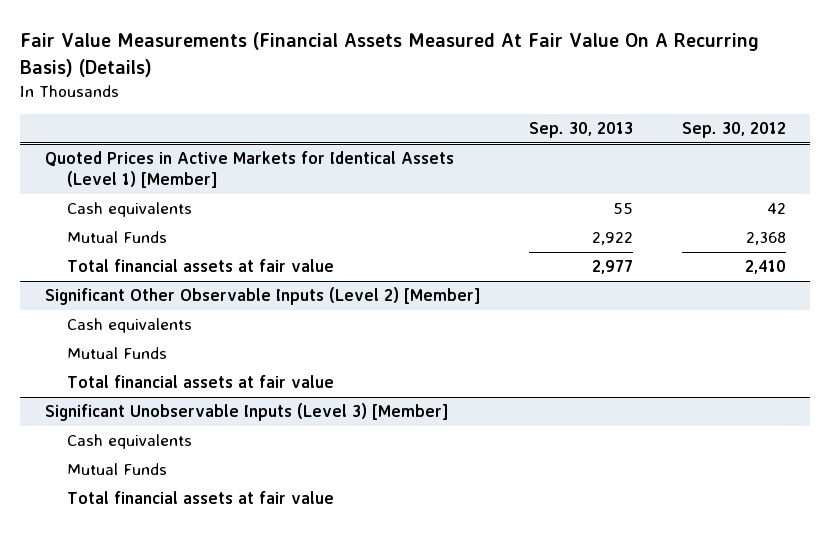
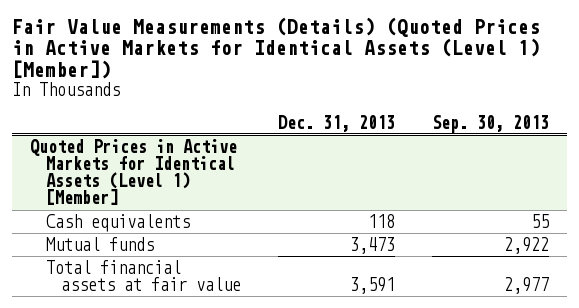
[20,31,760,77] Fair Value Measurements (Financial Assets Measured At Fair Value On A Recurring Basis) (Details) -> [11,16,540,80] Fair Value Measurements (Details) (Quoted Prices in Active Markets for Identical Assets (Level 1) [Member])
[681,122,786,139] Sep. 30, 2012 -> none
none -> [278,114,396,132] Dec. 31, 2013
[66,231,167,244] Mutual Funds -> [45,237,154,252] Mutual funds
[44,287,481,306] Significant Other Observable Inputs (Level 2) [Member] -> none
[66,318,192,334] Cash equivalents -> none
[66,347,167,360] Mutual Funds -> none
[66,375,334,389] Total financial assets at fair value -> none
[44,403,449,422] Significant Unobservable Inputs (Level 3) [Member] -> none
[66,434,192,450] Cash equivalents -> none
[66,463,167,476] Mutual Funds -> none
[66,491,334,505] Total financial assets at fair value -> none

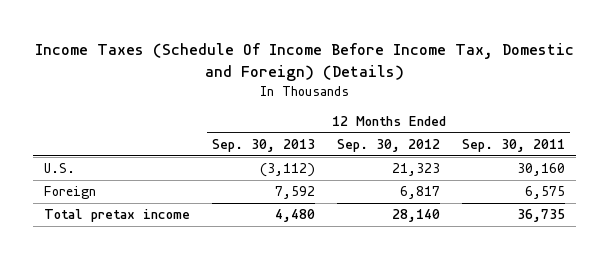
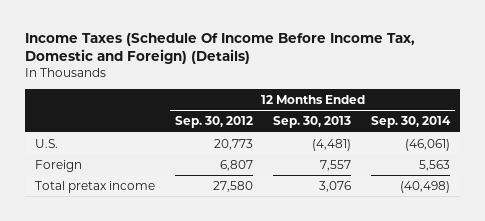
[461,139,565,153] Sep. 30, 2011 -> none
none -> [371,116,452,129] Sep. 30, 2014
[260,163,316,178] (3,112) -> [312,138,352,151] (4,481)
[392,163,441,177] 21,323 -> [213,138,253,150] 20,773
[275,186,316,200] 7,592 -> [320,159,352,171] 7,557
[400,186,441,200] 6,817 -> [219,159,253,171] 6,807
[275,209,316,223] 4,480 -> [319,180,352,192] 3,076
[392,209,441,223] 28,140 -> [212,180,253,192] 27,580

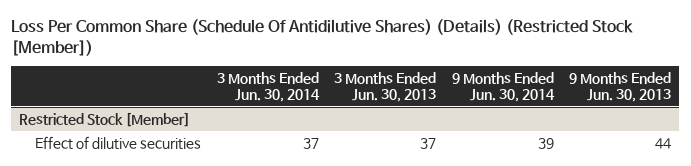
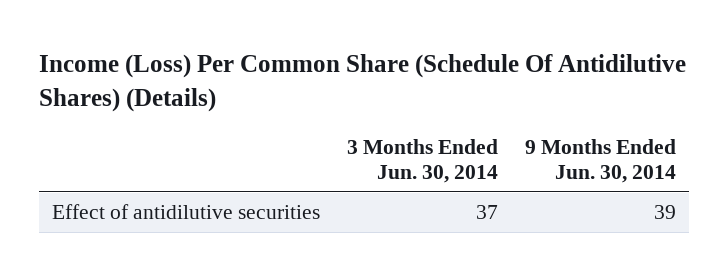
[11,19,634,56] Loss Per Common Share (Schedule Of Antidilutive Shares) (Details) (Restricted Stock [Member]) -> [38,54,686,112] Income (Loss) Per Common Share (Schedule Of Antidilutive Shares) (Details)
[334,71,437,102] 3 Months Ended Jun. 30, 2013 -> none
[569,71,672,102] 9 Months Ended Jun. 30, 2013 -> none
[19,111,191,127] Restricted Stock [Member] -> none
[34,135,201,150] Effect of dilutive securities -> [52,204,321,220] Effect of antidilutive securities

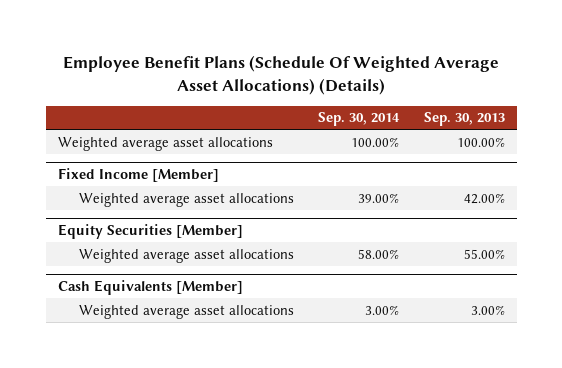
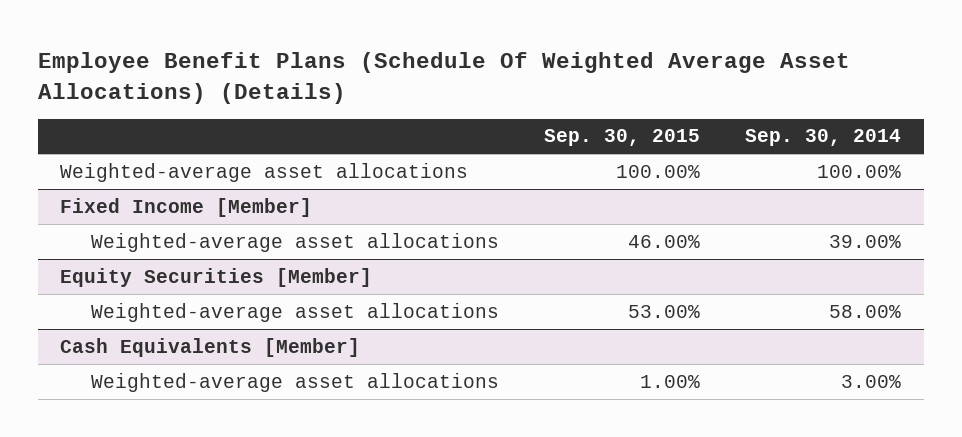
[423,112,505,127] Sep. 30, 2013 -> none
none -> [544,129,701,147] Sep. 30, 2015
[57,136,273,151] Weighted average asset allocations -> [60,162,469,182] Weighted-average asset allocations
[78,192,294,207] Weighted average asset allocations -> [90,232,499,252] Weighted-average asset allocations
[78,248,294,263] Weighted average asset allocations -> [90,302,499,322] Weighted-average asset allocations
[78,304,294,319] Weighted average asset allocations -> [90,372,499,392] Weighted-average asset allocations

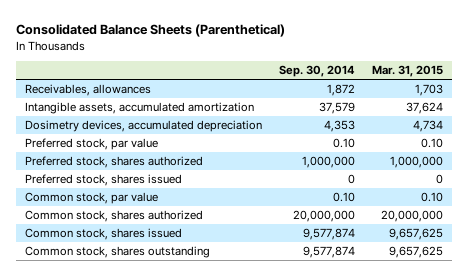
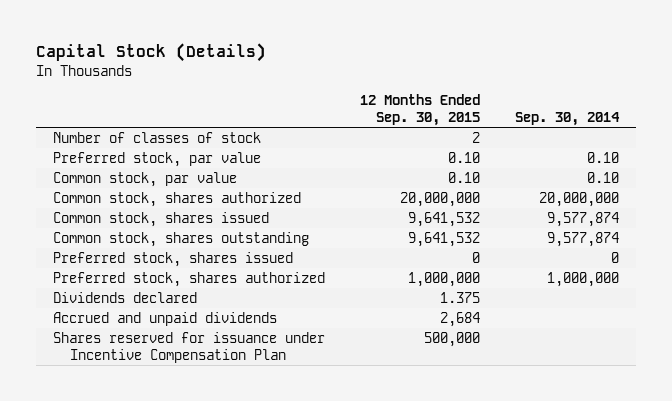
[16,24,286,38] Consolidated Balance Sheets (Parenthetical) -> [35,43,266,63] Capital Stock (Details)
[372,65,444,78] Mar. 31, 2015 -> none
none -> [360,94,481,127] 12 Months Ended Sep. 30, 2015
[25,84,152,97] Receivables, allowances -> none
[25,102,255,115] Intangible assets, accumulated amortization -> none
[25,120,263,133] Dosimetry devices, accumulated depreciation -> none
none -> [53,132,262,144] Number of classes of stock
[25,174,183,187] Preferred stock, shares issued -> [53,252,294,268] Preferred stock, shares issued
[25,156,204,169] Preferred stock, shares authorized -> [53,272,326,288] Preferred stock, shares authorized
none -> [53,292,198,304] Dividends declared
none -> [53,312,278,327] Accrued and unpaid dividends
none -> [53,332,326,364] Shares reserved for issuance under Incentive Compensation Plan

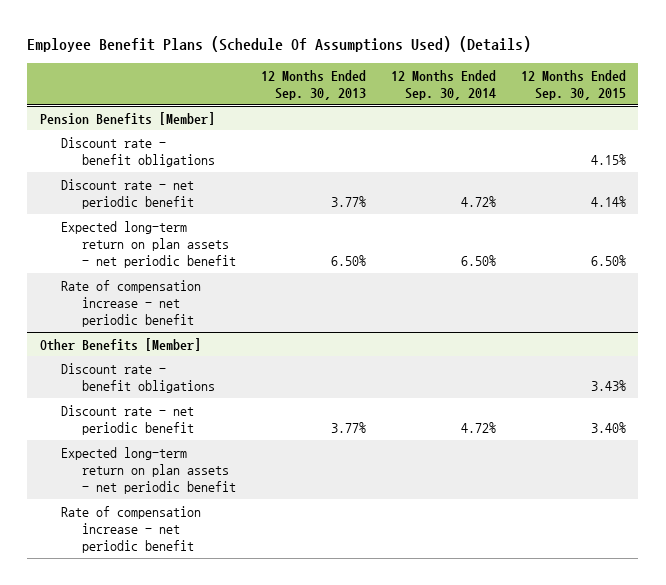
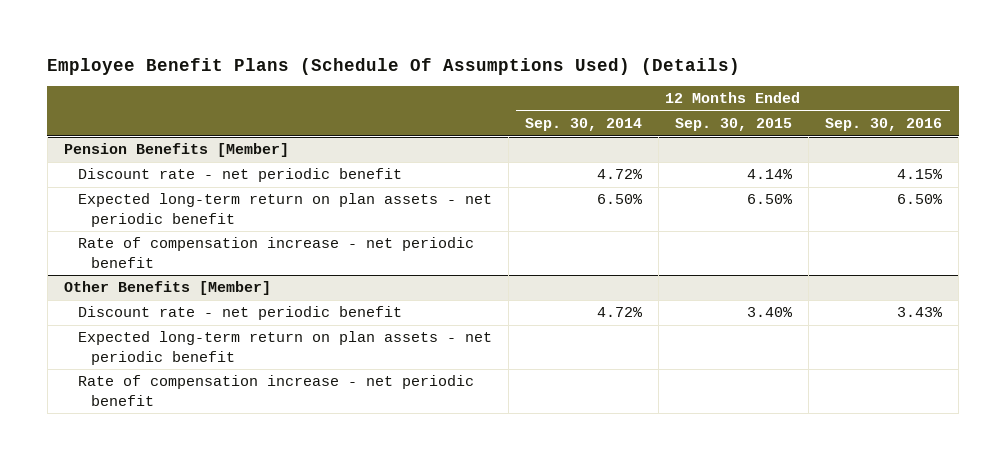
[260,69,366,101] 12 Months Ended Sep. 30, 2013 -> none
none -> [825,118,943,132] Sep. 30, 2016
[60,136,215,167] Discount rate - benefit obligations -> none
[60,362,215,393] Discount rate - benefit obligations -> none

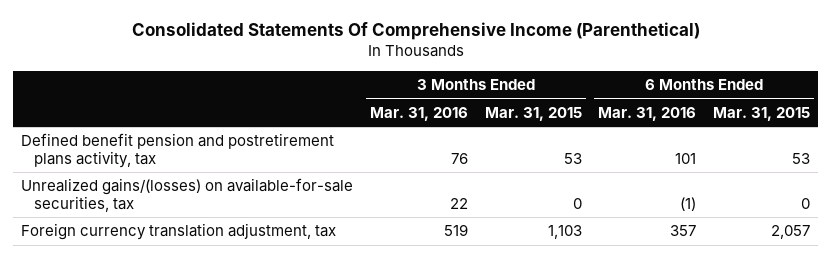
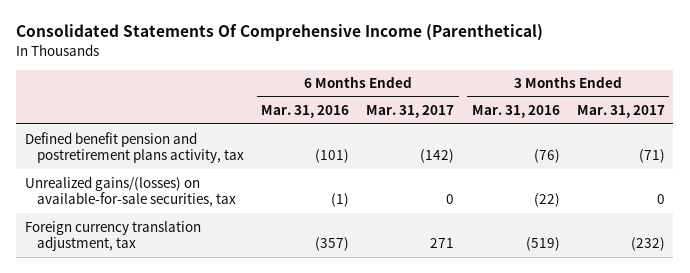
[484,106,582,121] Mar. 31, 2015 -> none
[713,106,811,121] Mar. 31, 2015 -> none
none -> [366,105,455,119] Mar. 31, 2017
none -> [576,105,665,119] Mar. 31, 2017
[450,153,468,165] 76 -> [533,149,560,164] (76)
[675,153,697,165] 101 -> [314,149,349,164] (101)
[449,198,468,210] 22 -> [533,193,560,208] (22)
[443,224,468,237] 519 -> [525,237,560,252] (519)
[670,225,697,237] 357 -> [314,237,349,252] (357)

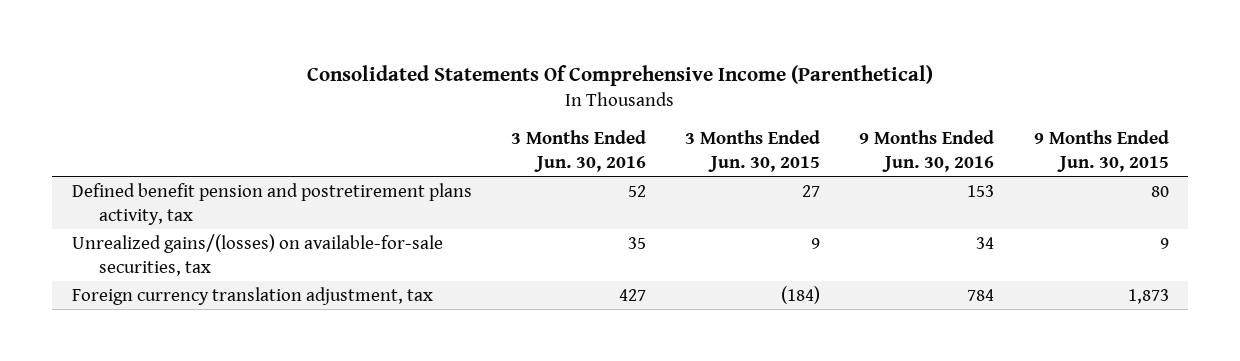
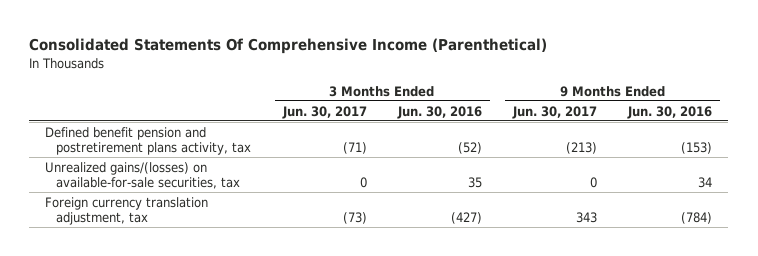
[685,130,821,172] 3 Months Ended Jun. 30, 2015 -> none
[1033,130,1169,172] 9 Months Ended Jun. 30, 2015 -> none
none -> [281,105,367,119] Jun. 30, 2017
none -> [512,105,598,119] Jun. 30, 2017
[628,184,647,197] 52 -> [457,142,482,155] (52)
[967,184,995,197] 153 -> [681,142,713,155] (153)
[619,288,647,301] 427 -> [450,212,482,225] (427)
[967,288,995,301] 784 -> [681,212,713,225] (784)

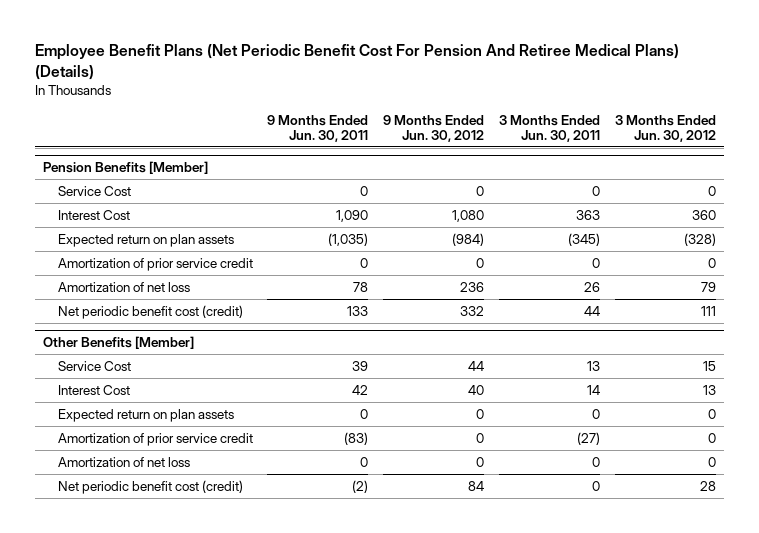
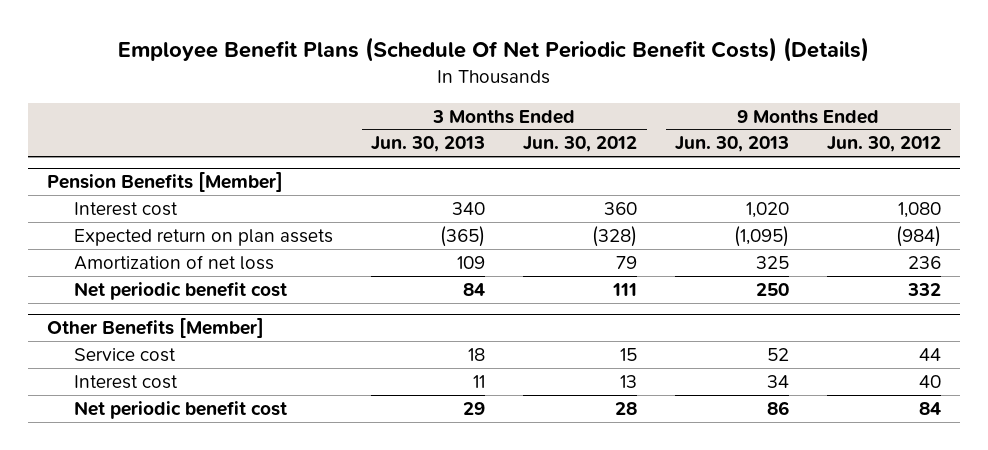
[35,43,680,80] Employee Benefit Plans (Net Periodic Benefit Cost For Pension And Retiree Medical Plans) (Details) -> [117,37,869,63] Employee Benefit Plans (Schedule Of Net Periodic Benefit Costs) (Details)
[267,114,369,143] 9 Months Ended Jun. 30, 2011 -> none
[499,114,601,143] 3 Months Ended Jun. 30, 2011 -> none
none -> [371,136,486,153] Jun. 30, 2013
none -> [675,136,790,153] Jun. 30, 2013
[57,185,131,196] Service Cost -> none
[57,209,130,220] Interest Cost -> [74,201,179,216] Interest cost
[57,257,253,271] Amortization of prior service credit -> none
[57,304,243,319] Net periodic benefit cost (credit) -> [74,281,288,300] Net periodic benefit cost
[57,408,234,422] Expected return on plan assets -> none
[57,432,253,446] Amortization of prior service credit -> none
[57,456,190,467] Amortization of net loss -> none
[57,360,131,371] Service Cost -> [74,347,177,362] Service cost
[57,384,130,395] Interest Cost -> [74,374,179,389] Interest cost
[57,479,243,494] Net periodic benefit cost (credit) -> [74,400,288,419] Net periodic benefit cost

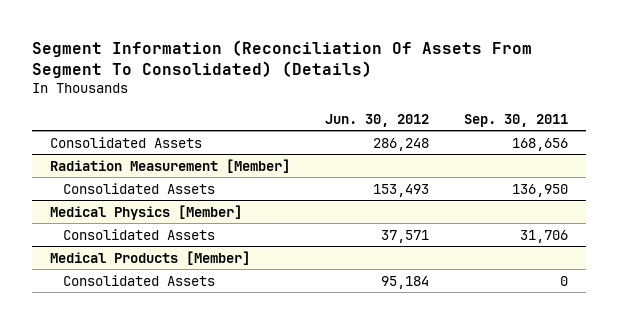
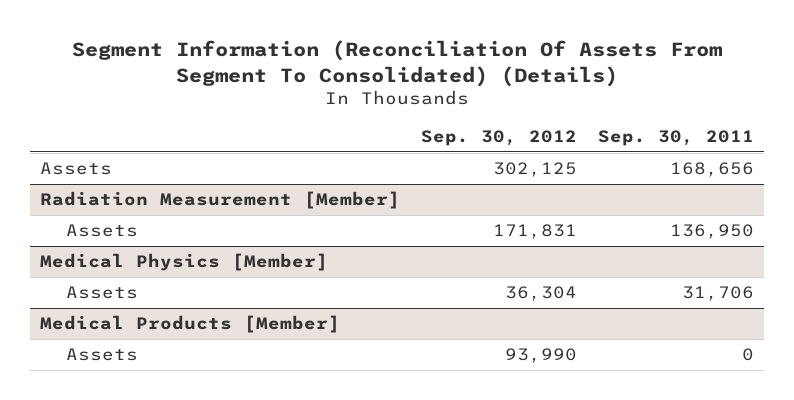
[325,113,430,127] Jun. 30, 2012 -> none
none -> [421,130,578,147] Sep. 30, 2012
[49,136,202,148] Consolidated Assets -> [40,162,113,176] Assets
[63,182,216,194] Consolidated Assets -> [66,224,139,238] Assets
[63,228,216,240] Consolidated Assets -> [66,286,139,300] Assets
[63,274,216,286] Consolidated Assets -> [66,348,139,362] Assets

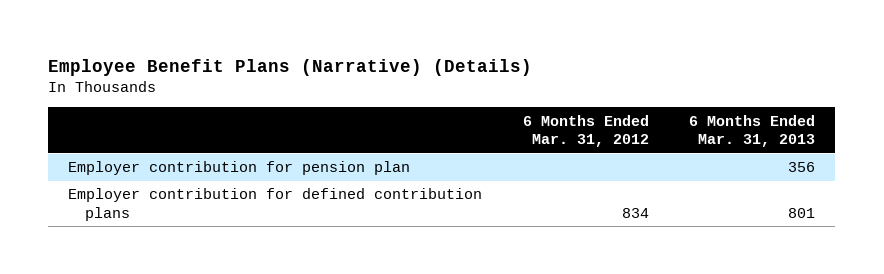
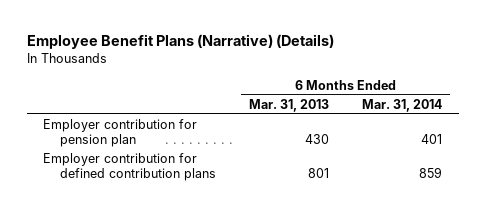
[522,114,649,148] 6 Months Ended Mar. 31, 2012 -> none
none -> [362,98,443,112] Mar. 31, 2014
[788,162,816,173] 356 -> [305,134,330,145] 430

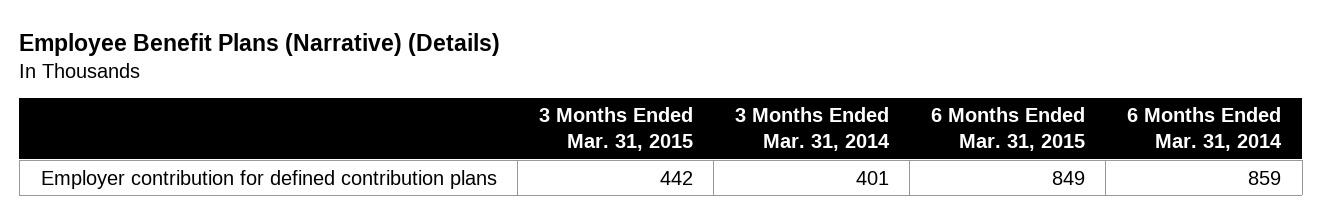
[249,98,330,112] Mar. 31, 2013 -> none
none -> [538,107,693,152] 3 Months Ended Mar. 31, 2015
none -> [734,107,890,152] 3 Months Ended Mar. 31, 2014
none -> [930,107,1085,152] 6 Months Ended Mar. 31, 2015
[43,119,198,148] Employer contribution for pension plan -> none

